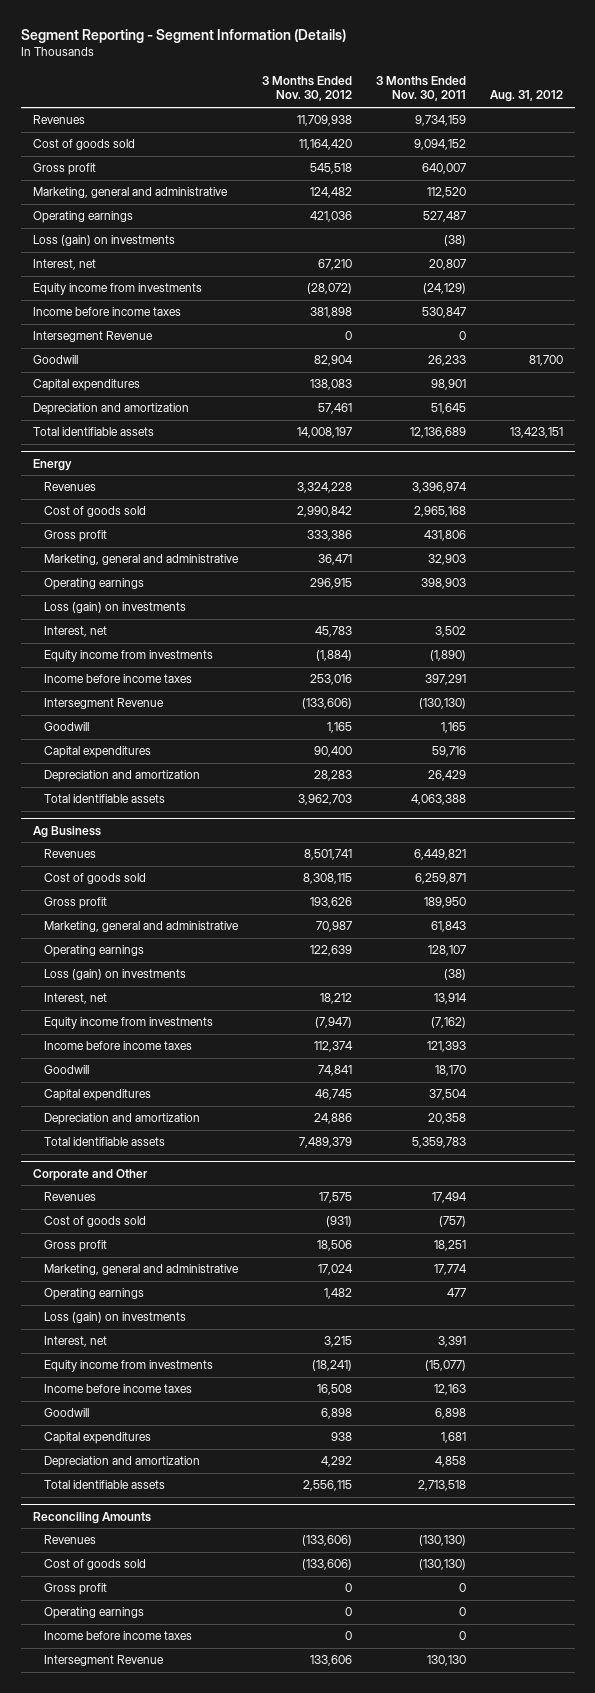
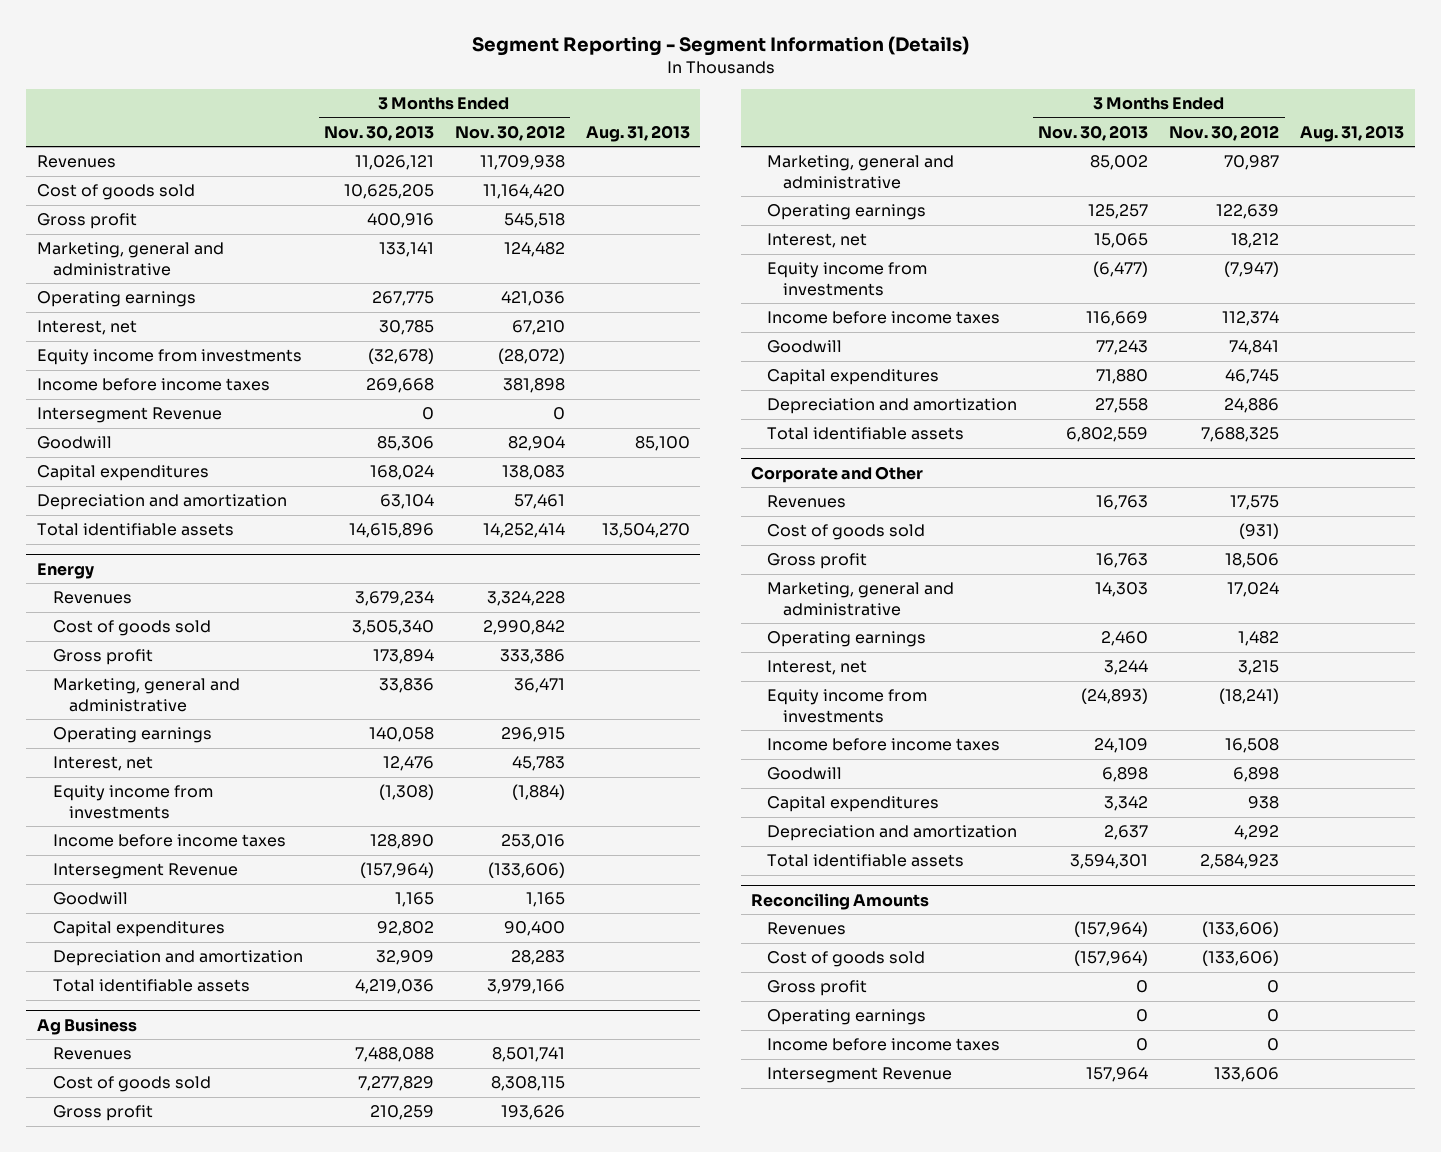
[375,75,466,102] 3 Months Ended Nov. 30, 2011 -> none
[489,90,563,103] Aug. 31, 2012 -> none
none -> [323,124,434,141] Nov. 30, 2013
none -> [585,124,690,142] Aug. 31, 2013
[32,235,175,247] Loss (gain) on investments -> none
[296,427,352,439] 14,008,197 -> [482,523,565,539] 14,252,414
[44,602,187,614] Loss (gain) on investments -> none
[297,794,352,806] 3,962,703 -> [486,979,565,995] 3,979,166
[44,969,187,981] Loss (gain) on investments -> none
[298,1137,352,1149] 7,489,379 -> [1201,427,1280,443] 7,688,325
[44,1312,187,1324] Loss (gain) on investments -> none
[302,1480,352,1492] 2,556,115 -> [1200,854,1280,870] 2,584,923

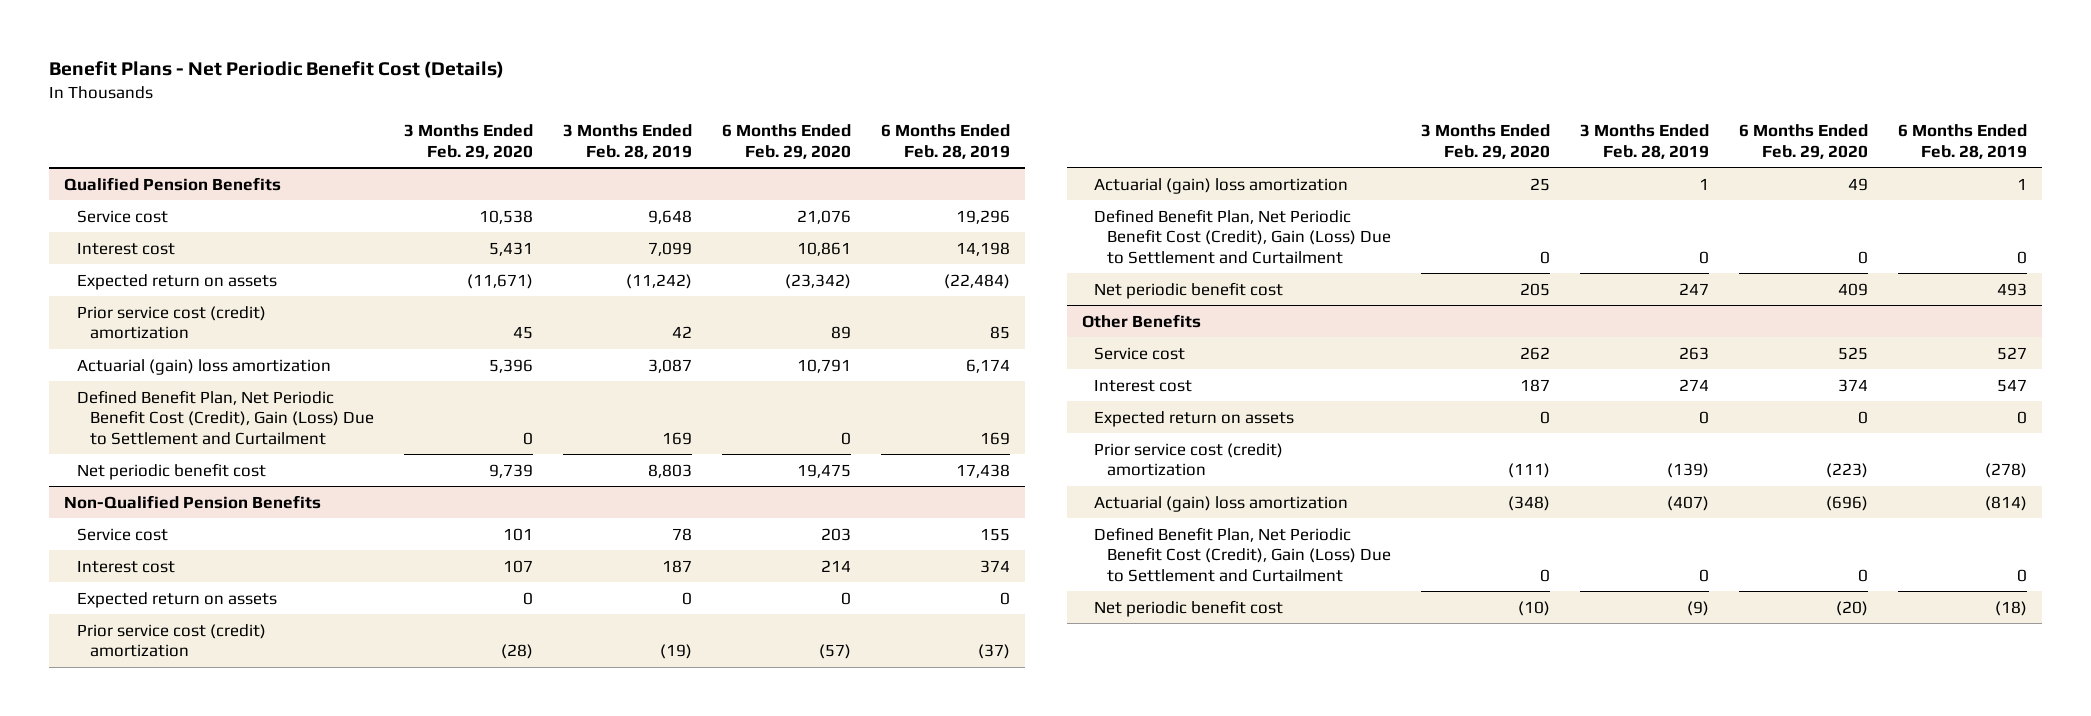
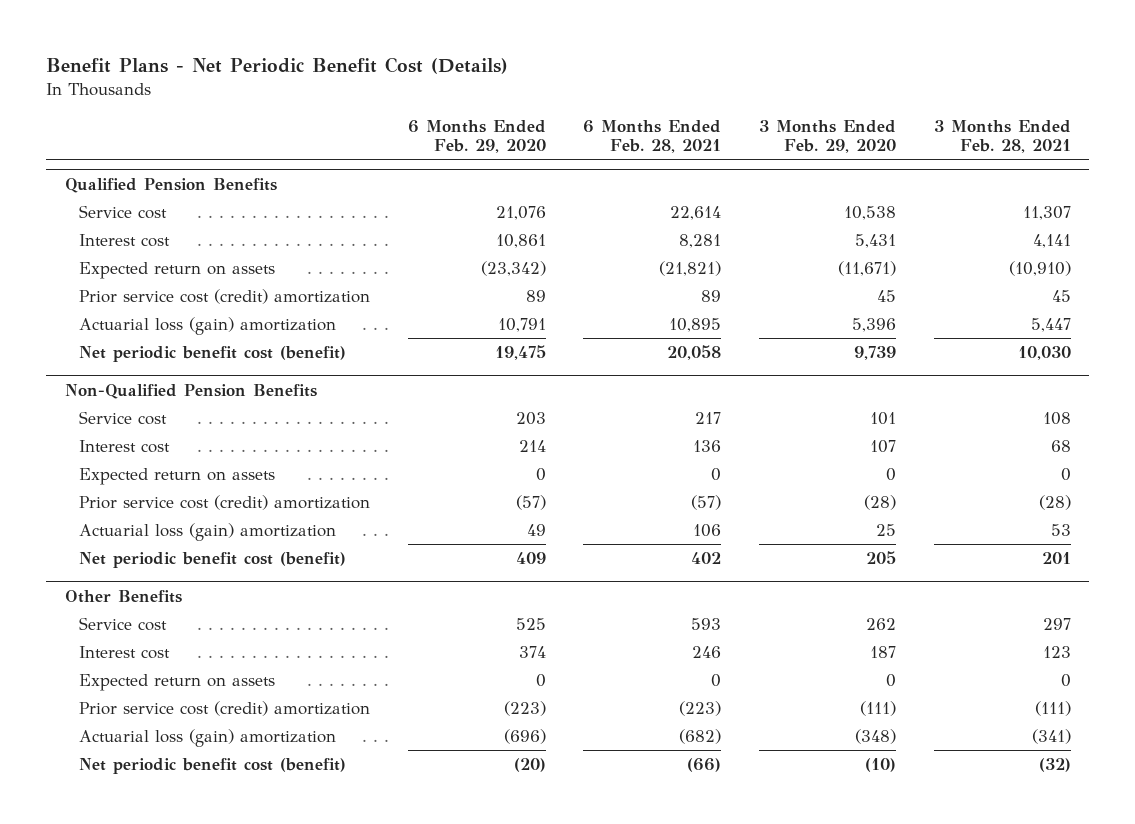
[562,123,692,159] 3 Months Ended Feb. 28, 2019 -> none
[880,123,1010,159] 6 Months Ended Feb. 28, 2019 -> none
none -> [583,119,722,153] 6 Months Ended Feb. 28, 2021
none -> [933,119,1071,153] 3 Months Ended Feb. 28, 2021
[76,389,374,445] Defined Benefit Plan, Net Periodic Benefit Cost (Credit), Gain (Loss) Due to Settlement and Curtailment -> none
[76,358,331,375] Actuarial (gain) loss amortization -> [78,316,336,335] Actuarial loss (gain) amortization
[76,462,266,480] Net periodic benefit cost -> [78,345,346,362] Net periodic benefit cost (benefit)
[1094,208,1392,264] Defined Benefit Plan, Net Periodic Benefit Cost (Credit), Gain (Loss) Due to Settlement and Curtailment -> none
[1094,177,1349,194] Actuarial (gain) loss amortization -> [78,522,336,541] Actuarial loss (gain) amortization
[1094,281,1284,299] Net periodic benefit cost -> [78,551,346,568] Net periodic benefit cost (benefit)
[1094,526,1392,582] Defined Benefit Plan, Net Periodic Benefit Cost (Credit), Gain (Loss) Due to Settlement and Curtailment -> none
[1094,495,1349,512] Actuarial (gain) loss amortization -> [78,728,336,747] Actuarial loss (gain) amortization
[1094,599,1284,617] Net periodic benefit cost -> [78,757,346,774] Net periodic benefit cost (benefit)

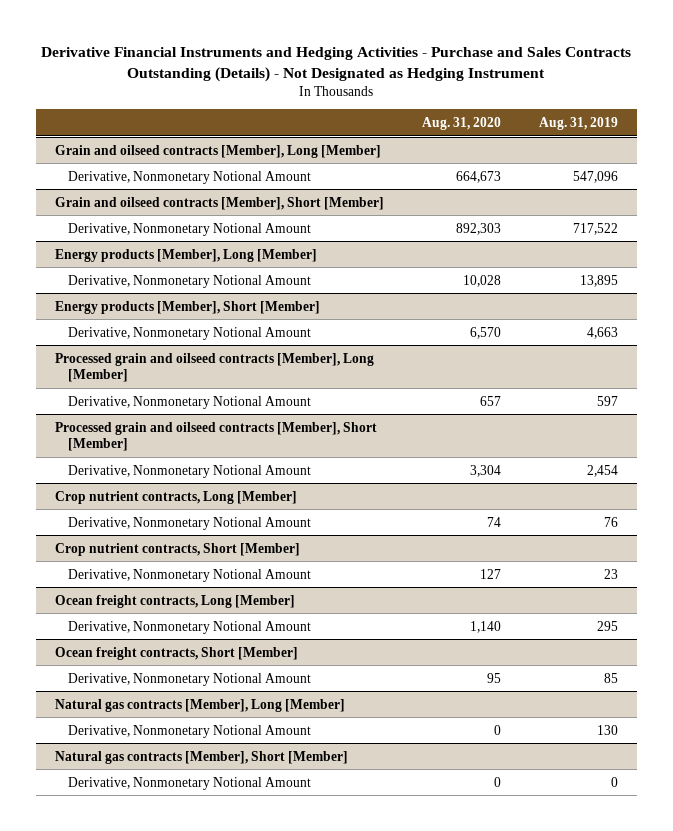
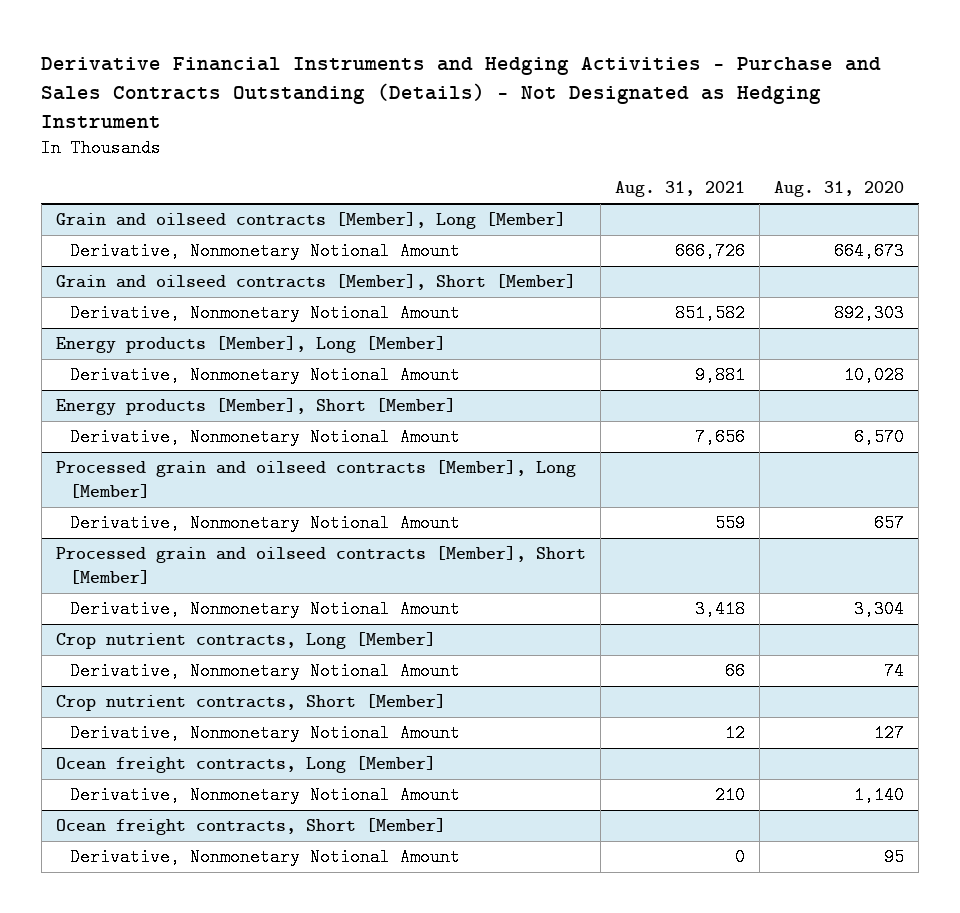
[538,116,618,130] Aug. 31, 2019 -> none
none -> [615,181,746,198] Aug. 31, 2021
[55,698,346,712] Natural gas contracts [Member], Long [Member] -> none
[67,724,311,738] Derivative, Nonmonetary Notional Amount -> none
[55,750,349,764] Natural gas contracts [Member], Short [Member] -> none
[67,776,311,790] Derivative, Nonmonetary Notional Amount -> none

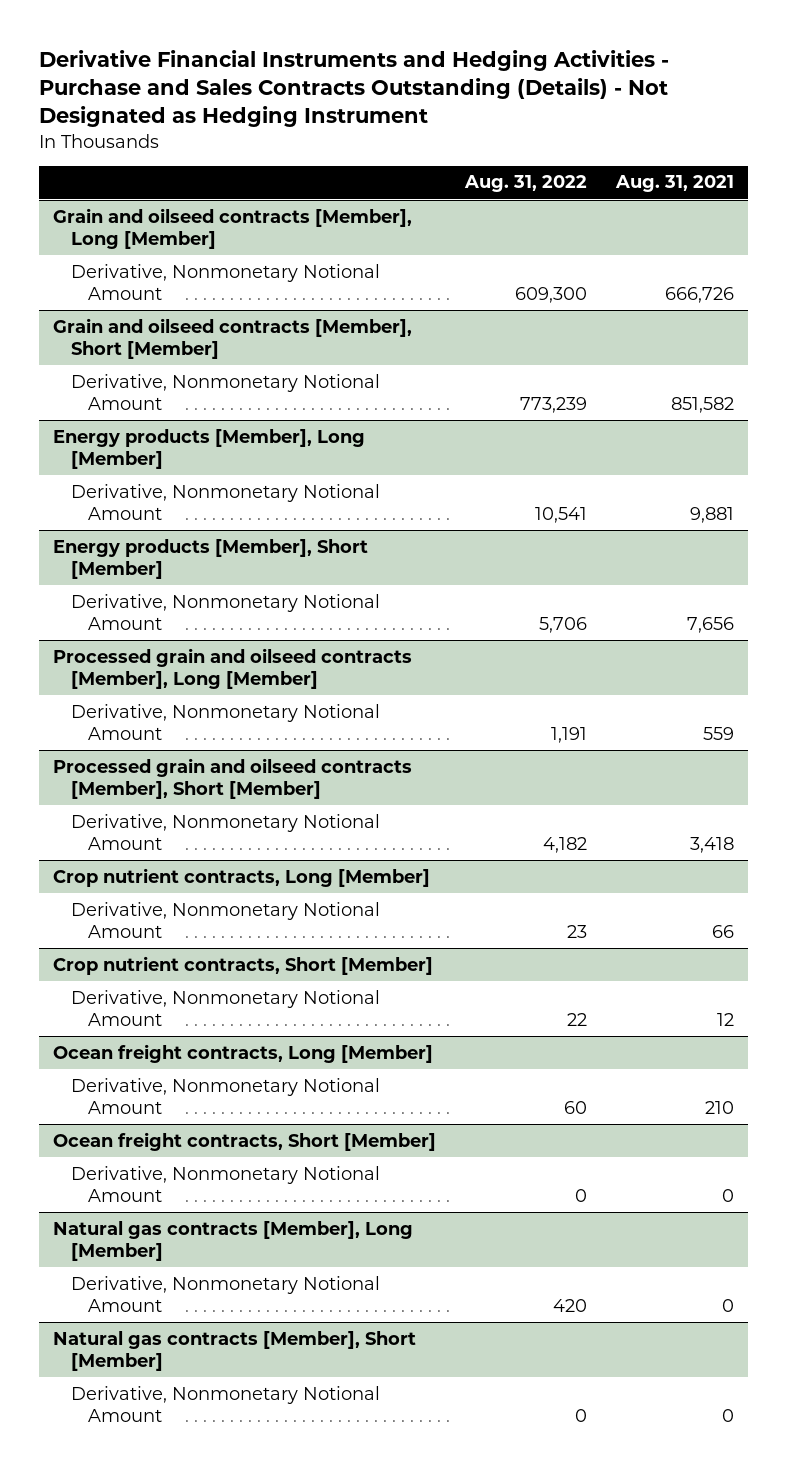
[774,181,905,198] Aug. 31, 2020 -> none
none -> [463,175,587,193] Aug. 31, 2022
none -> [53,1220,414,1262] Natural gas contracts [Member], Long [Member]
none -> [70,1275,380,1313] Derivative, Nonmonetary Notional Amount
none -> [53,1330,417,1372] Natural gas contracts [Member], Short [Member]
none -> [70,1385,380,1423] Derivative, Nonmonetary Notional Amount

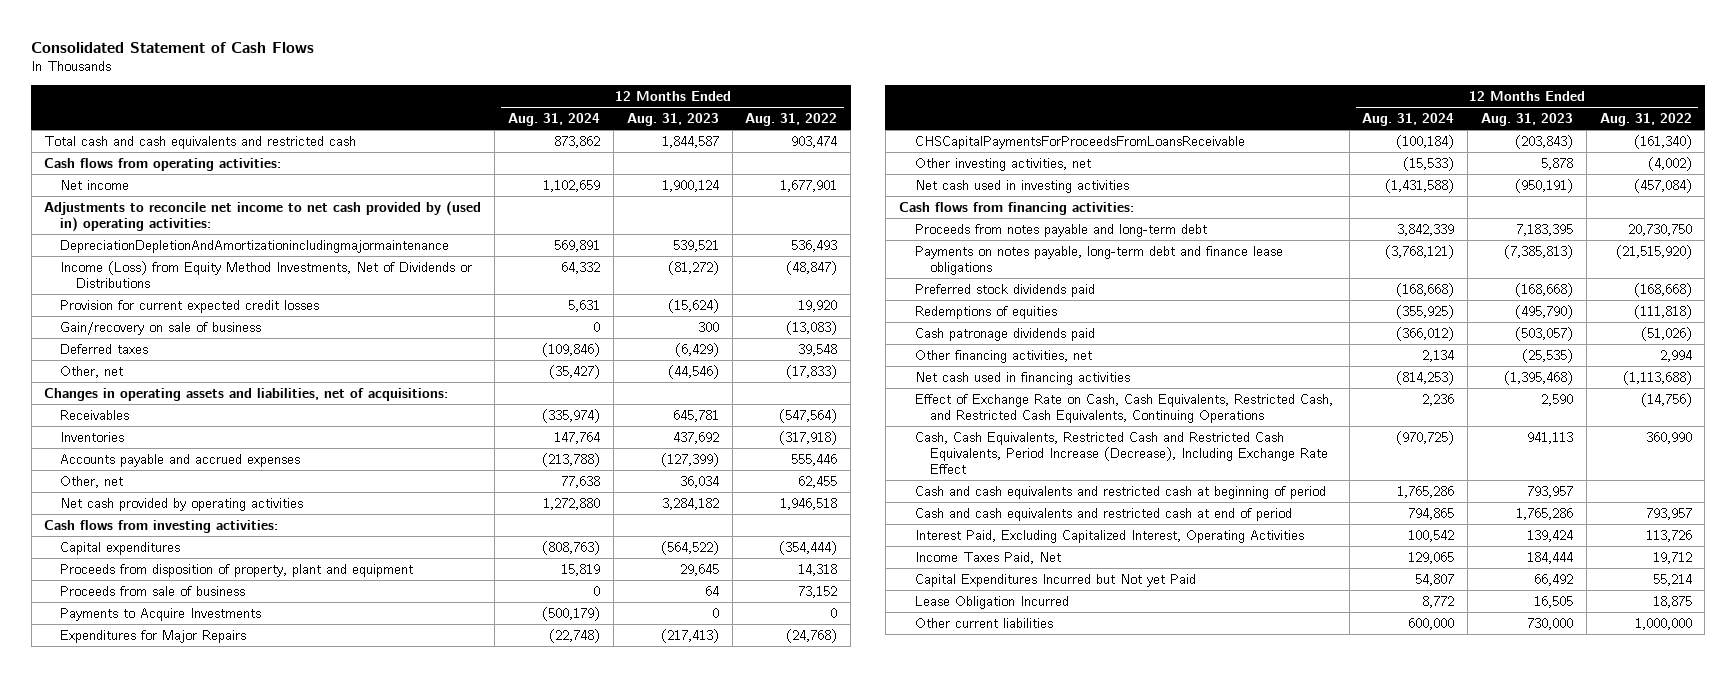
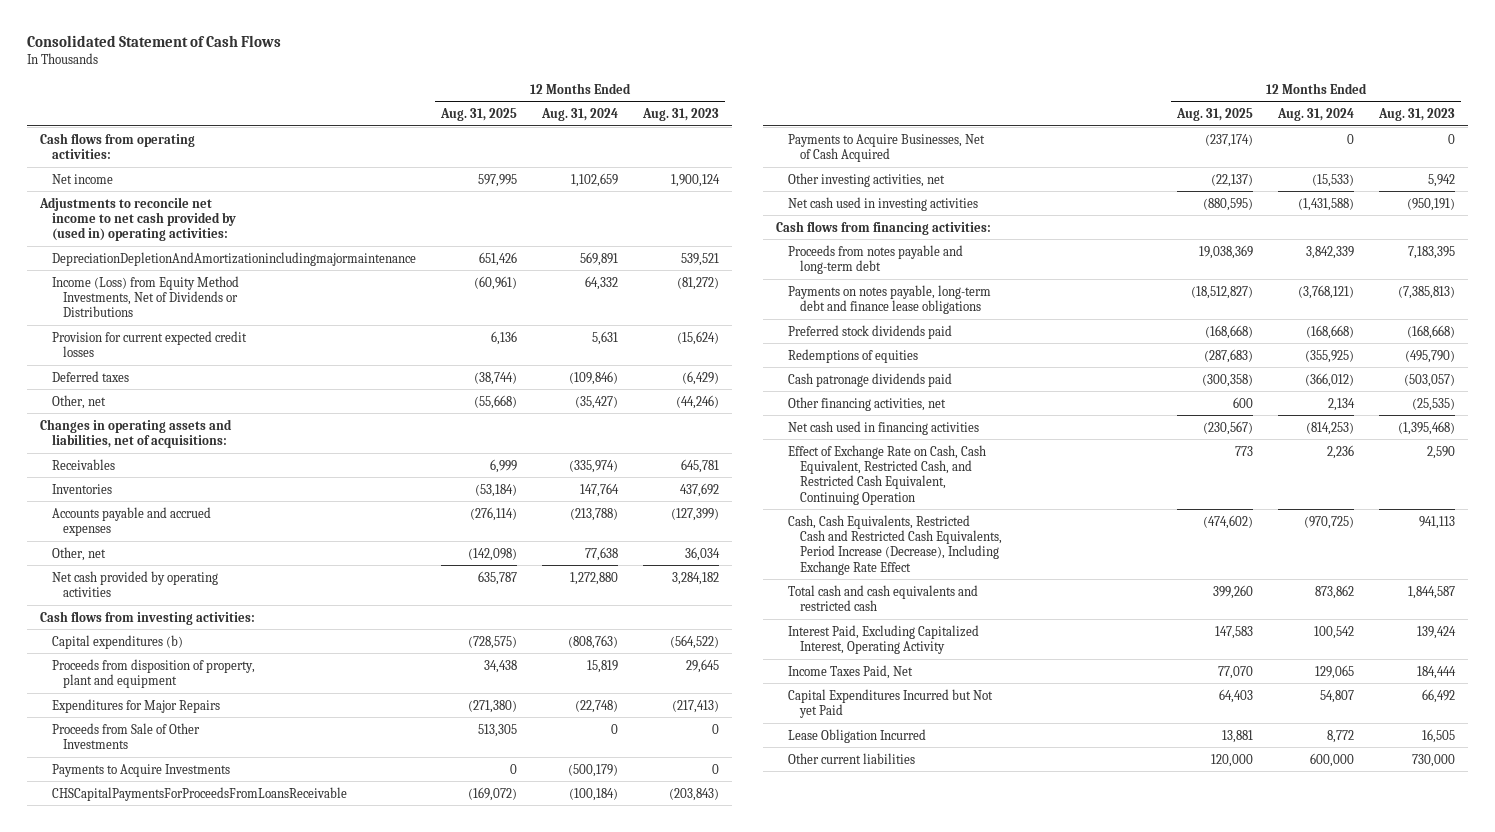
[745,113,838,127] Aug. 31, 2022 -> none
none -> [439,107,517,121] Aug. 31, 2025
[60,321,262,335] Gain/recovery on sale of business -> none
[667,364,719,379] (44,546) -> [676,394,720,409] (44,246)
[60,541,181,555] Capital expenditures -> [51,634,183,649] Capital expenditures (b)
[60,585,246,596] Proceeds from sale of business -> none
none -> [51,722,200,749] Proceeds from Sale of Other Investments
[60,607,262,621] Payments to Acquire Investments -> [51,763,230,777] Payments to Acquire Investments
none -> [787,133,985,162] Payments to Acquire Businesses, Net of Cash Acquired
[1540,157,1573,170] 5,878 -> [1428,173,1456,187] 5,942
[914,393,1333,424] Effect of Exchange Rate on Cash, Cash Equivalents, Restricted Cash, and Restricted Cash Equivalents, Continuing Operations -> [787,444,986,505] Effect of Exchange Rate on Cash, Cash Equivalent, Restricted Cash, and Restricted Cash Equivalent, Continuing Operation
[914,485,1326,499] Cash and cash equivalents and restricted cash at beginning of period -> none
[914,507,1292,521] Cash and cash equivalents and restricted cash at end of period -> none
[44,135,357,149] Total cash and cash equivalents and restricted cash -> [787,584,978,611] Total cash and cash equivalents and restricted cash
[914,529,1304,543] Interest Paid, Excluding Capitalized Interest, Operating Activities -> [787,624,979,654] Interest Paid, Excluding Capitalized Interest, Operating Activity

